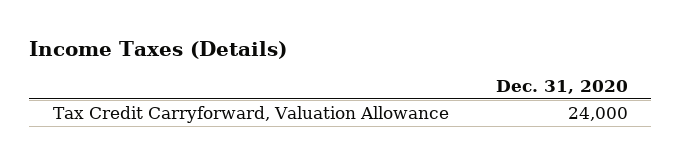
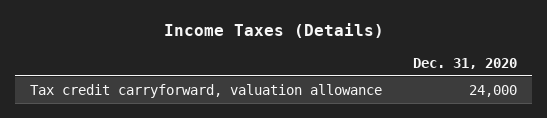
[52,106,449,124] Tax Credit Carryforward, Valuation Allowance -> [30,83,383,98] Tax credit carryforward, valuation allowance

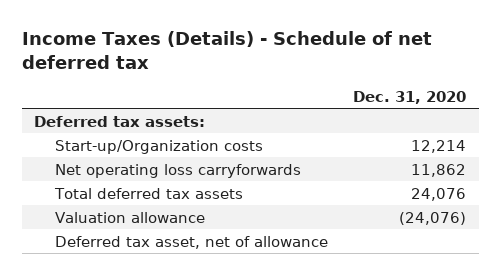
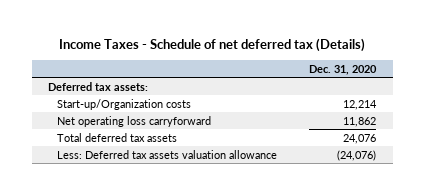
[21,31,432,69] Income Taxes (Details) - Schedule of net deferred tax -> [59,38,366,53] Income Taxes - Schedule of net deferred tax (Details)
[54,163,301,178] Net operating loss carryforwards -> [57,115,212,127] Net operating loss carryforward
[54,235,328,249] Deferred tax asset, net of allowance -> none
[54,211,205,223] Valuation allowance -> [57,149,278,159] Less: Deferred tax assets valuation allowance

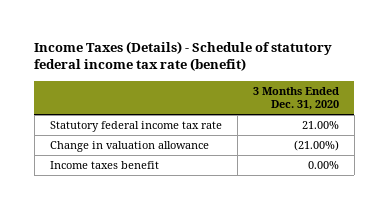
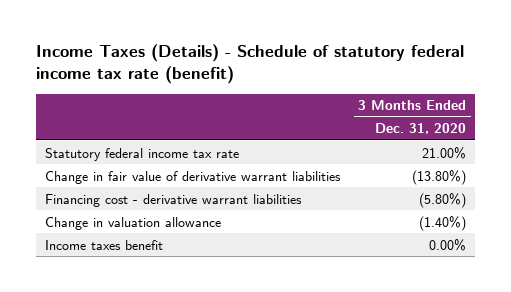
none -> [44,170,341,184] Change in fair value of derivative warrant liabilities
none -> [44,193,302,207] Financing cost - derivative warrant liabilities
[293,140,339,152] (21.00%) -> [419,215,467,231] (1.40%)

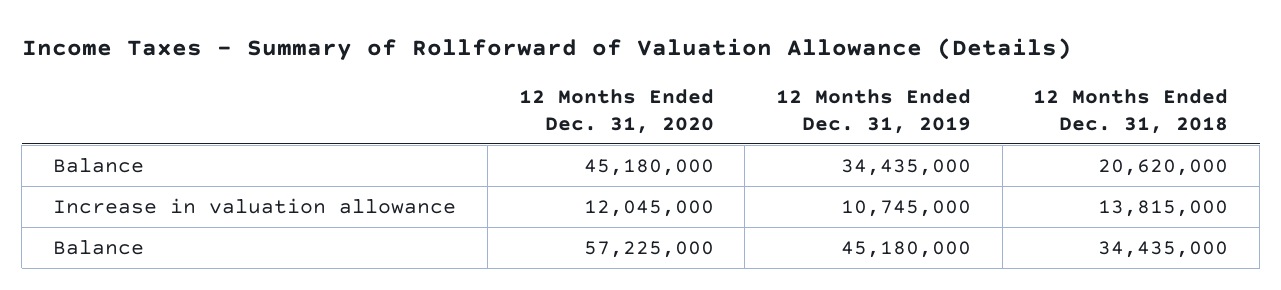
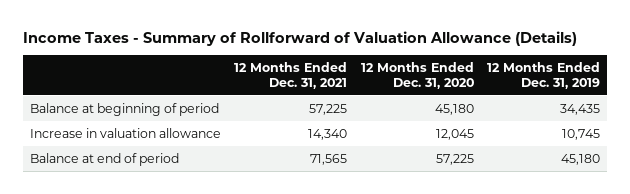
[1033,88,1229,134] 12 Months Ended Dec. 31, 2018 -> none
none -> [234,62,348,89] 12 Months Ended Dec. 31, 2021
[53,157,145,173] Balance -> [29,102,219,116] Balance at beginning of period
[583,158,714,176] 45,180,000 -> [434,103,474,115] 45,180
[840,158,971,176] 34,435,000 -> [560,103,601,115] 34,435
[583,199,714,217] 12,045,000 -> [435,128,474,140] 12,045
[840,199,971,217] 10,745,000 -> [562,128,601,140] 10,745
[53,239,145,255] Balance -> [29,152,179,166] Balance at end of period
[583,240,714,258] 57,225,000 -> [435,153,474,165] 57,225
[840,240,971,258] 45,180,000 -> [561,153,601,165] 45,180

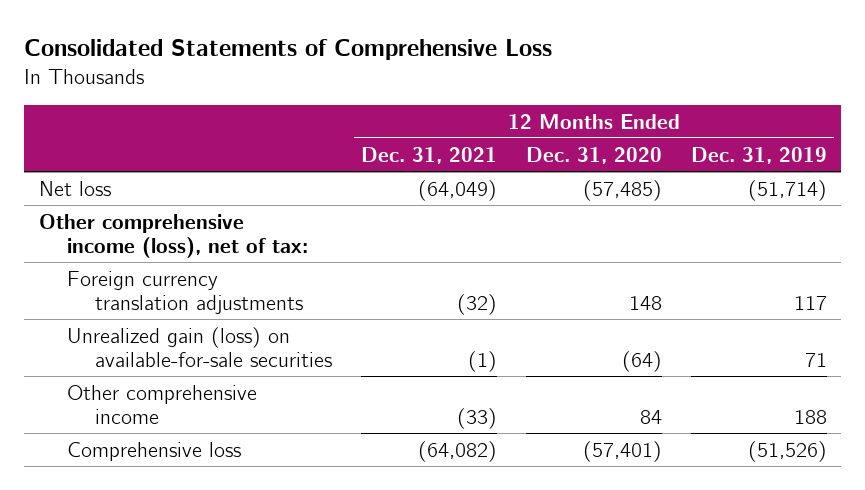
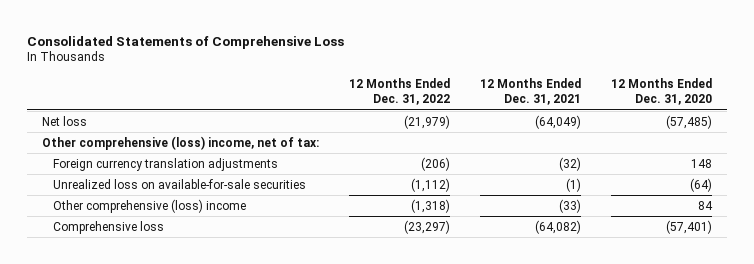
[690,146,827,164] Dec. 31, 2019 -> none
none -> [348,77,450,106] 12 Months Ended Dec. 31, 2022
[38,213,308,258] Other comprehensive income (loss), net of tax: -> [42,135,320,150] Other comprehensive (loss) income, net of tax:
[66,326,333,367] Unrealized gain (loss) on available-for-sale securities -> [53,178,307,189] Unrealized loss on available-for-sale securities
[66,384,257,424] Other comprehensive income -> [53,198,247,213] Other comprehensive (loss) income

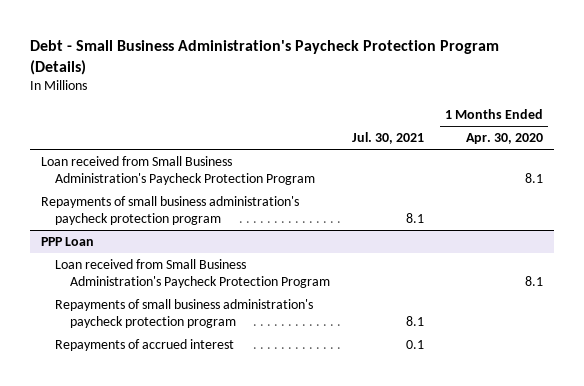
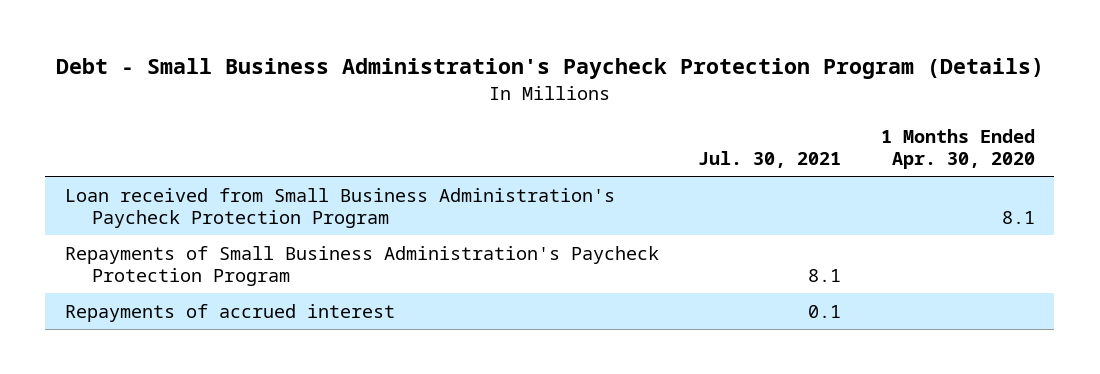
[40,236,94,246] PPP Loan -> none
[55,258,331,288] Loan received from Small Business Administration's Paycheck Protection Program -> none
[55,298,314,328] Repayments of small business administration's paycheck protection program -> none
[40,195,299,225] Repayments of small business administration's paycheck protection program -> [64,245,659,286] Repayments of Small Business Administration's Paycheck Protection Program

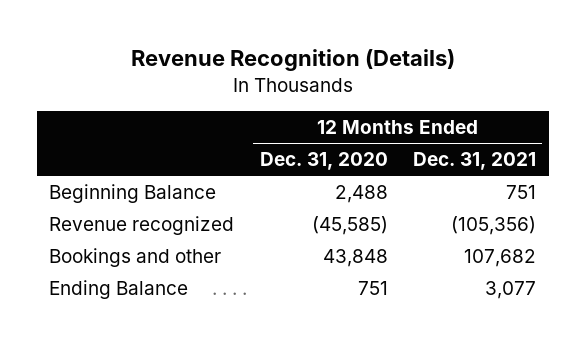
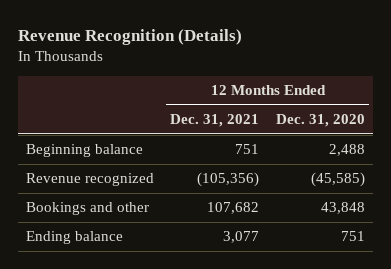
[49,184,217,204] Beginning Balance -> [26,144,144,158] Beginning balance
[49,280,189,300] Ending Balance -> [26,231,124,245] Ending balance

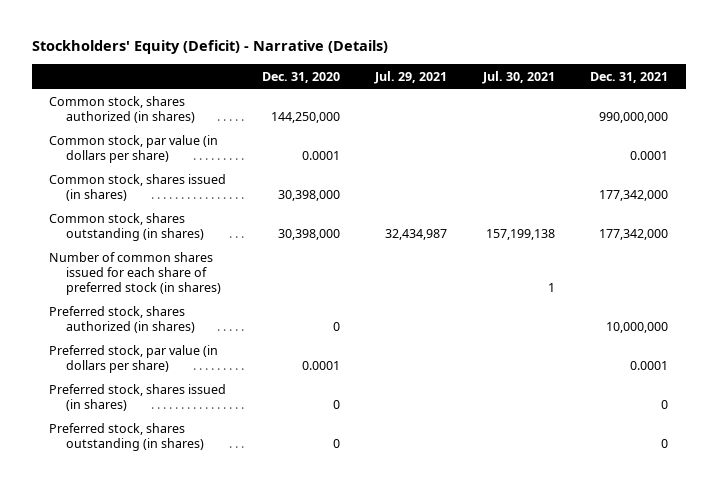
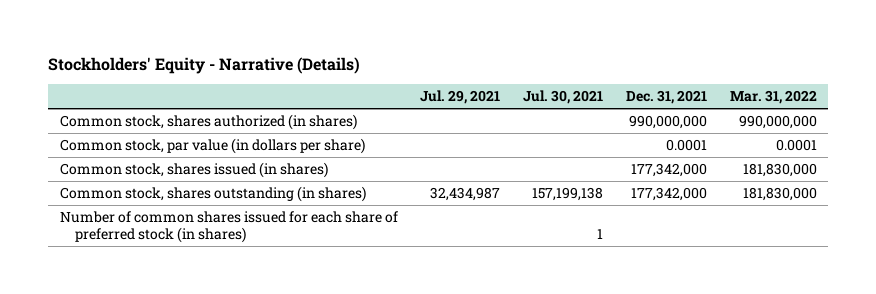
[31,40,388,55] Stockholders' Equity (Deficit) - Narrative (Details) -> [48,57,361,75] Stockholders' Equity - Narrative (Details)
[261,71,340,83] Dec. 31, 2020 -> none
none -> [729,90,817,105] Mar. 31, 2022
[49,305,195,333] Preferred stock, shares authorized (in shares) -> none
[49,344,219,373] Preferred stock, par value (in dollars per share) -> none
[49,383,227,411] Preferred stock, shares issued (in shares) -> none
[49,422,204,451] Preferred stock, shares outstanding (in shares) -> none

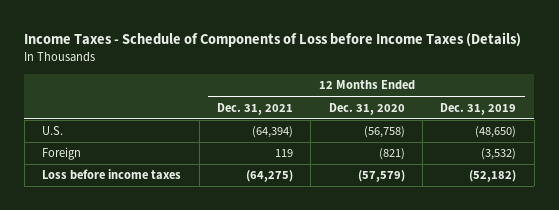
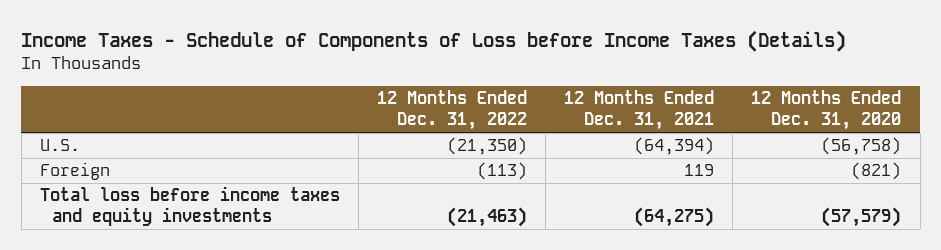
[440,102,517,115] Dec. 31, 2019 -> none
none -> [377,90,528,131] 12 Months Ended Dec. 31, 2022
[42,169,182,181] Loss before income taxes -> [39,186,340,227] Total loss before income taxes and equity investments

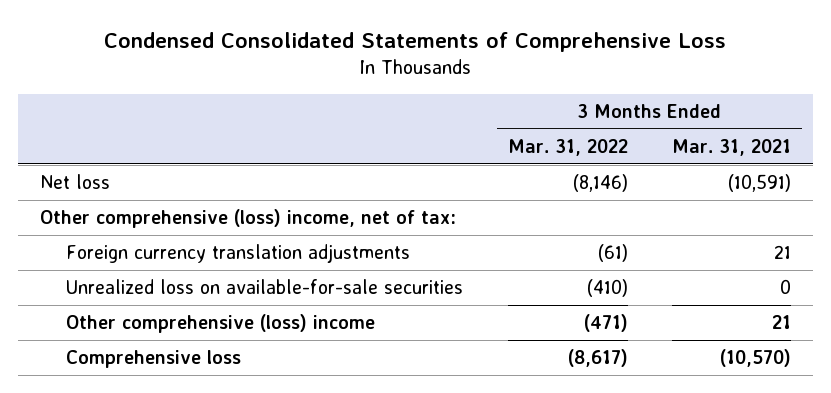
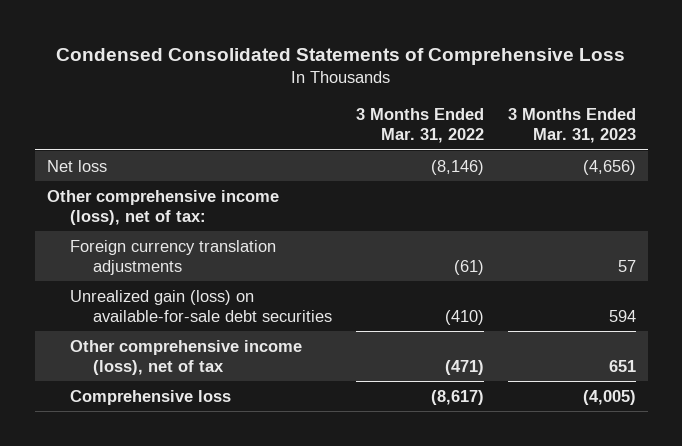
[671,138,791,156] Mar. 31, 2021 -> none
none -> [507,108,636,144] 3 Months Ended Mar. 31, 2023
[40,209,457,229] Other comprehensive (loss) income, net of tax: -> [46,189,279,225] Other comprehensive income (loss), net of tax:
[66,279,464,295] Unrealized loss on available-for-sale securities -> [69,289,333,322] Unrealized gain (loss) on available-for-sale debt securities
[66,314,376,334] Other comprehensive (loss) income -> [69,339,302,375] Other comprehensive income (loss), net of tax

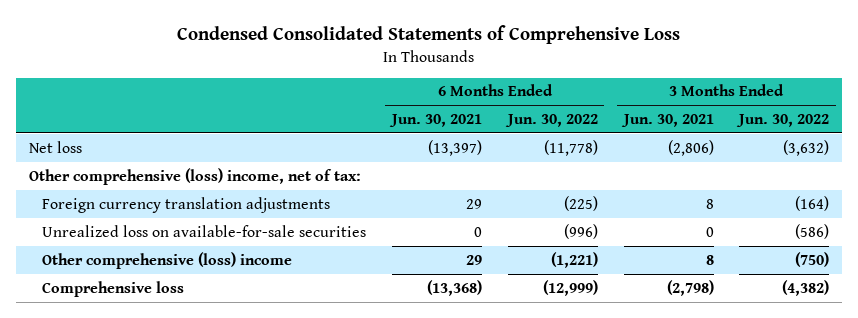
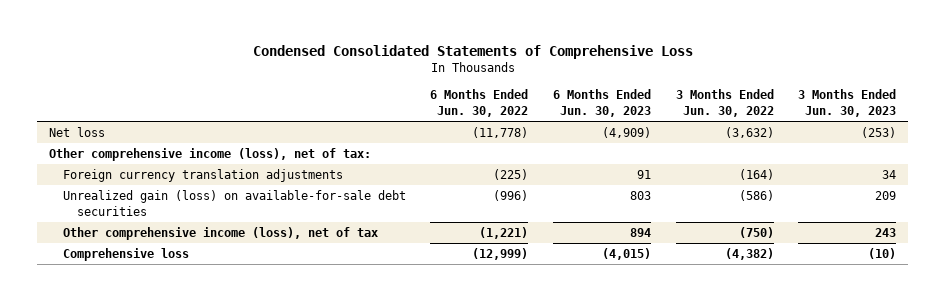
[388,114,482,128] Jun. 30, 2021 -> none
[620,114,714,128] Jun. 30, 2021 -> none
none -> [553,89,652,118] 6 Months Ended Jun. 30, 2023
none -> [798,89,897,118] 3 Months Ended Jun. 30, 2023
[28,167,361,185] Other comprehensive (loss) income, net of tax: -> [49,147,372,161] Other comprehensive income (loss), net of tax:
[41,224,366,237] Unrealized loss on available-for-sale securities -> [62,189,406,216] Unrealized gain (loss) on available-for-sale debt securities
[41,251,292,269] Other comprehensive (loss) income -> [62,226,378,240] Other comprehensive income (loss), net of tax

